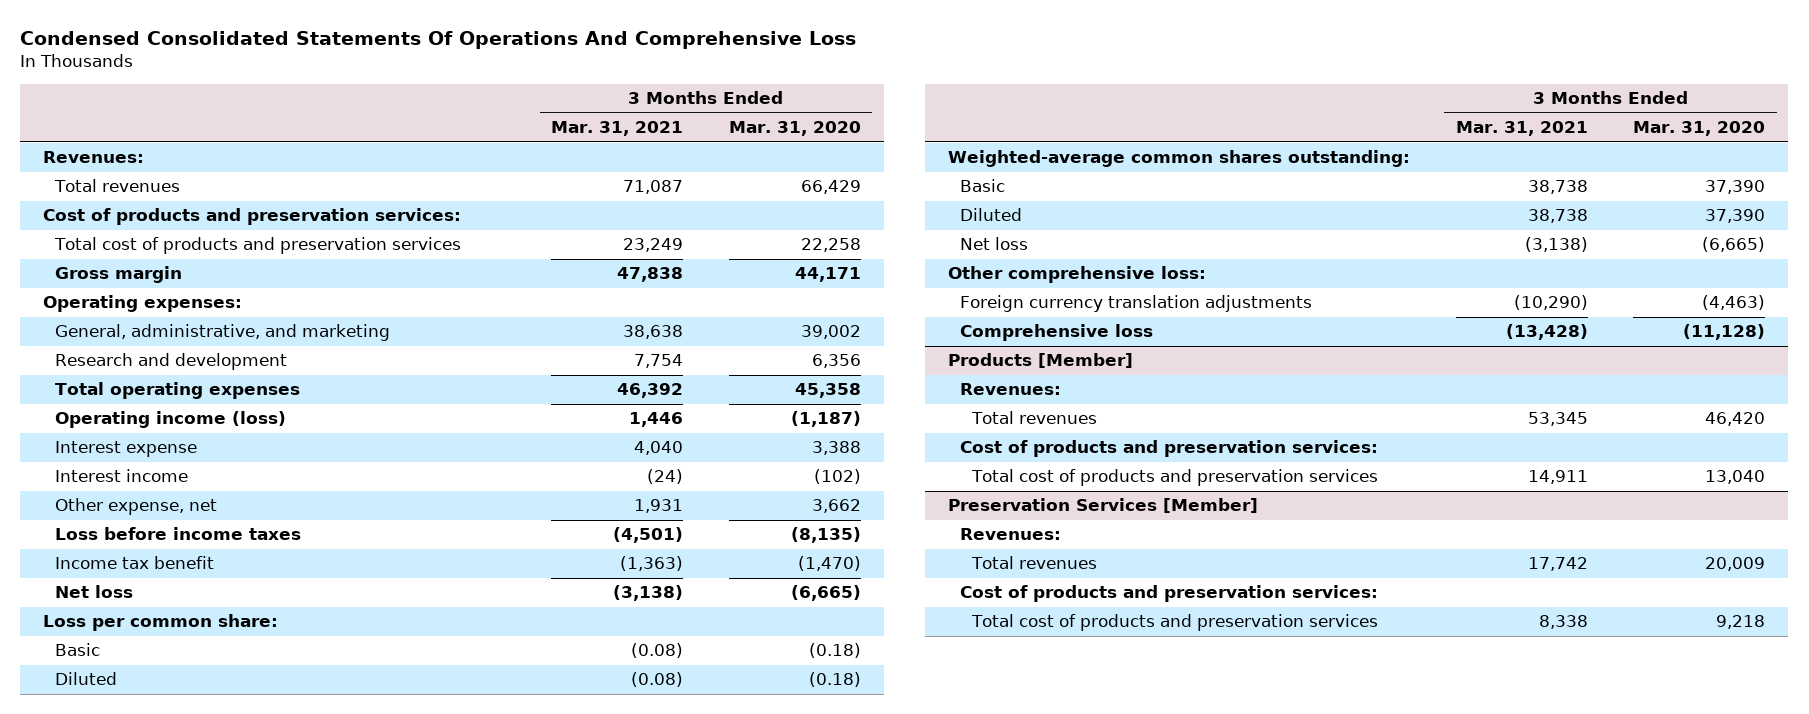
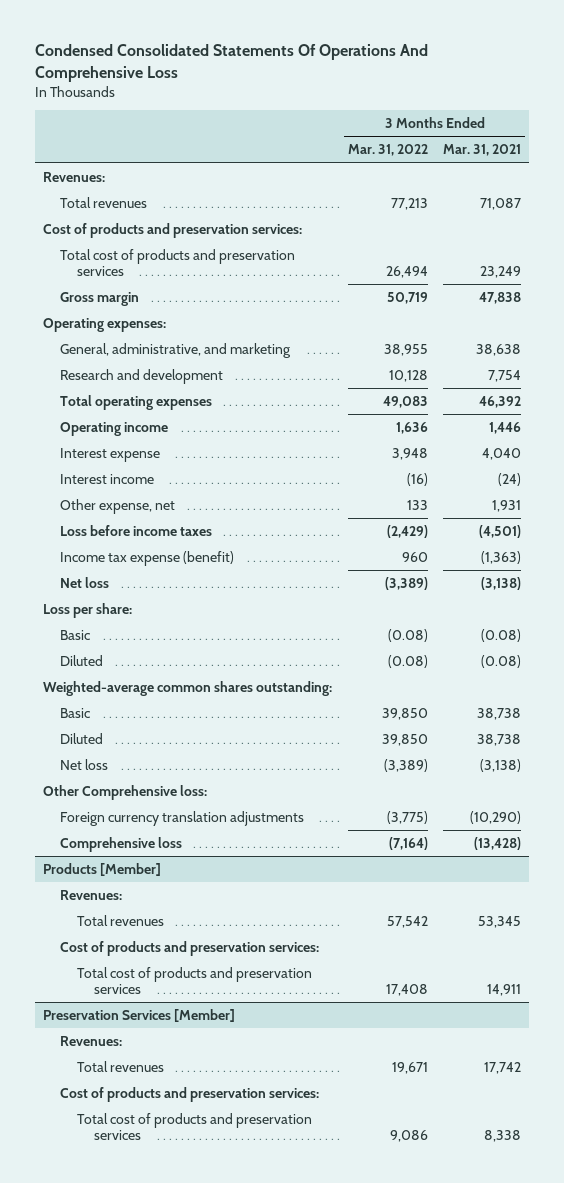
[728,121,861,137] Mar. 31, 2020 -> none
none -> [347,144,428,157] Mar. 31, 2022
[55,411,287,429] Operating income (loss) -> [59,421,168,436] Operating income
[55,556,215,570] Income tax benefit -> [59,550,234,566] Income tax expense (benefit)
[43,614,279,632] Loss per common share: -> [42,602,132,618] Loss per share:
[947,266,1206,284] Other comprehensive loss: -> [42,784,207,800] Other Comprehensive loss:

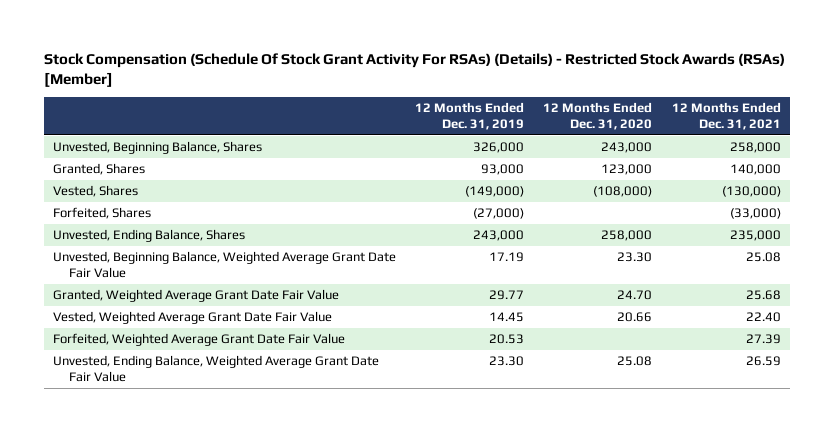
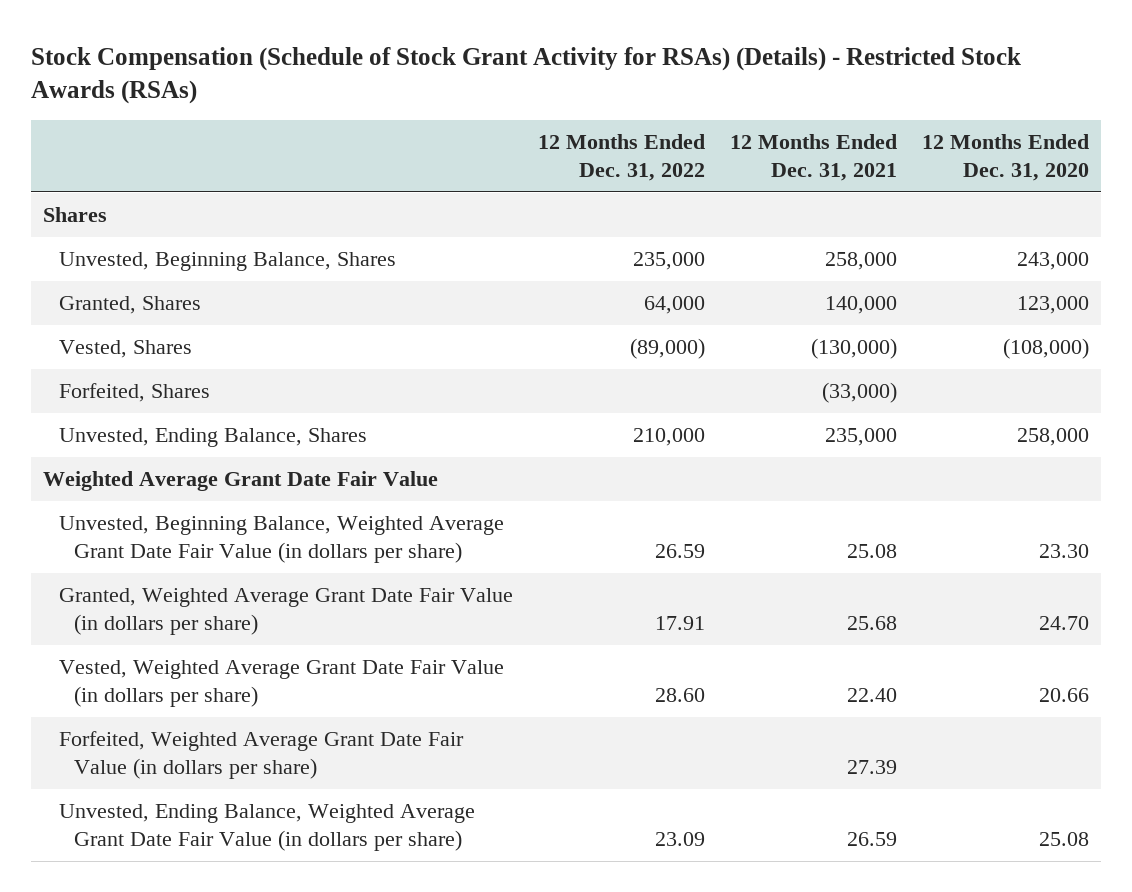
[43,52,785,87] Stock Compensation (Schedule Of Stock Grant Activity For RSAs) (Details) - Restricted Stock Awards (RSAs) [Member] -> [30,46,1021,105] Stock Compensation (Schedule of Stock Grant Activity for RSAs) (Details) - Restricted Stock Awards (RSAs)
[415,101,525,131] 12 Months Ended Dec. 31, 2019 -> none
none -> [537,134,705,181] 12 Months Ended Dec. 31, 2022
none -> [43,207,108,223] Shares
none -> [43,471,439,492] Weighted Average Grant Date Fair Value
[53,251,397,279] Unvested, Beginning Balance, Weighted Average Grant Date Fair Value -> [58,516,504,563] Unvested, Beginning Balance, Weighted Average Grant Date Fair Value (in dollars per share)
[53,289,340,303] Granted, Weighted Average Grant Date Fair Value -> [58,588,513,635] Granted, Weighted Average Grant Date Fair Value (in dollars per share)
[53,311,333,325] Vested, Weighted Average Grant Date Fair Value -> [58,660,504,707] Vested, Weighted Average Grant Date Fair Value (in dollars per share)
[53,333,346,347] Forfeited, Weighted Average Grant Date Fair Value -> [58,731,464,779] Forfeited, Weighted Average Grant Date Fair Value (in dollars per share)
[53,355,380,383] Unvested, Ending Balance, Weighted Average Grant Date Fair Value -> [58,804,475,851] Unvested, Ending Balance, Weighted Average Grant Date Fair Value (in dollars per share)

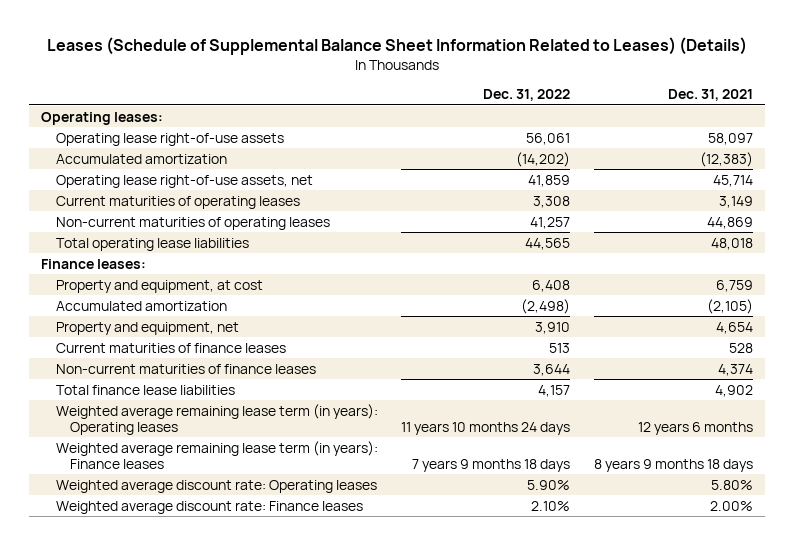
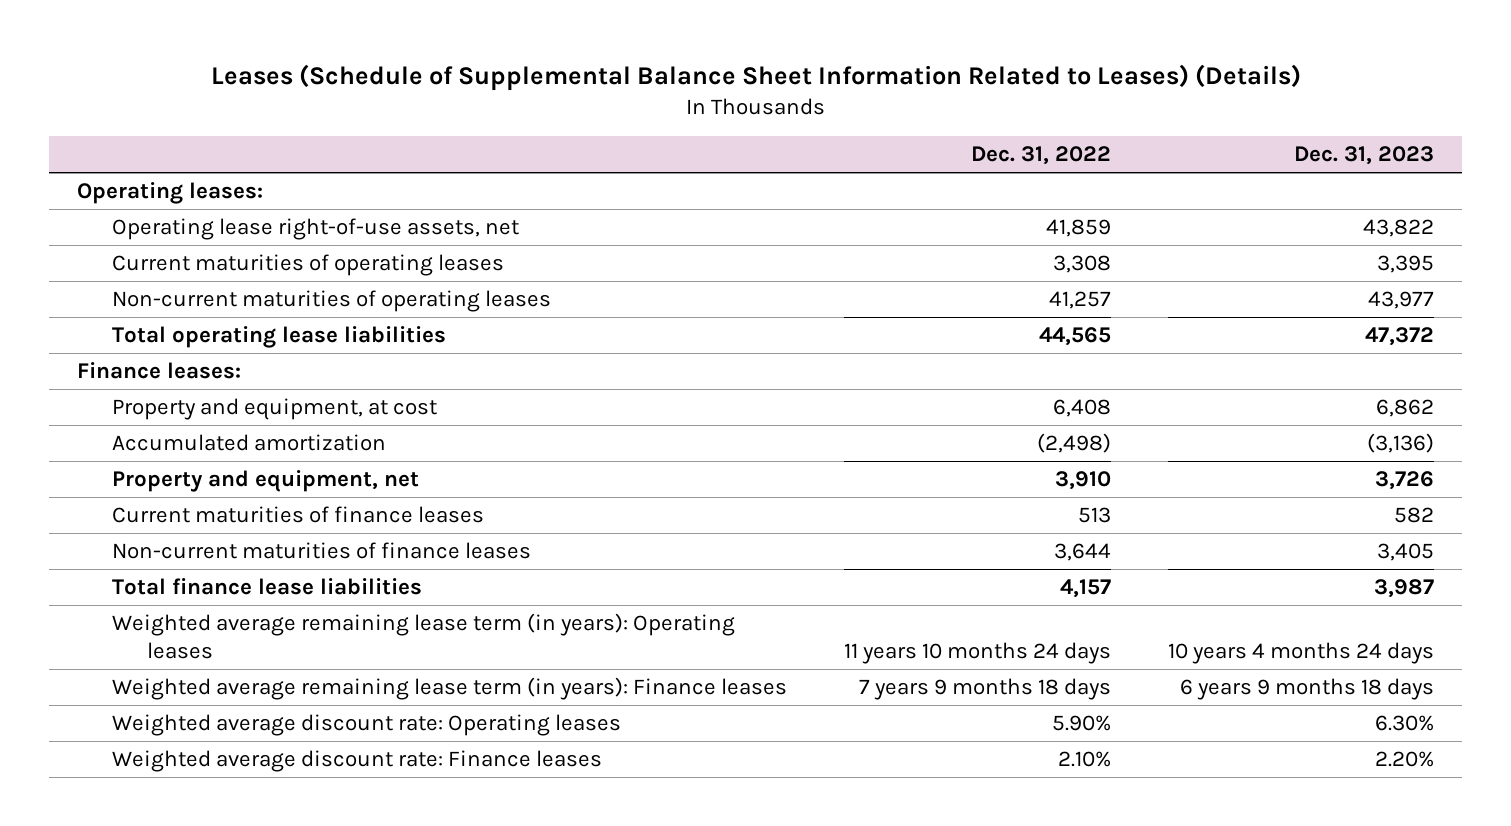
[668,89,754,102] Dec. 31, 2021 -> none
none -> [1293,146,1434,166] Dec. 31, 2023
[55,132,284,146] Operating lease right-of-use assets -> none
[55,153,227,164] Accumulated amortization -> none

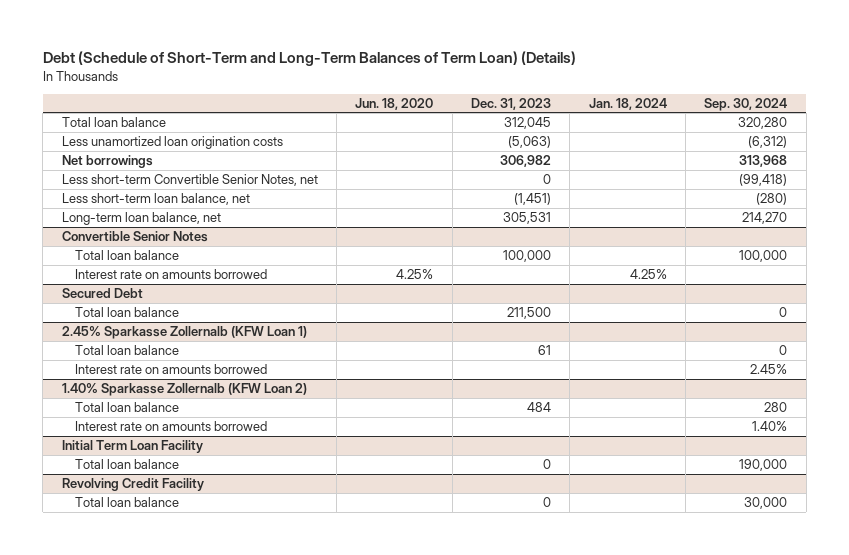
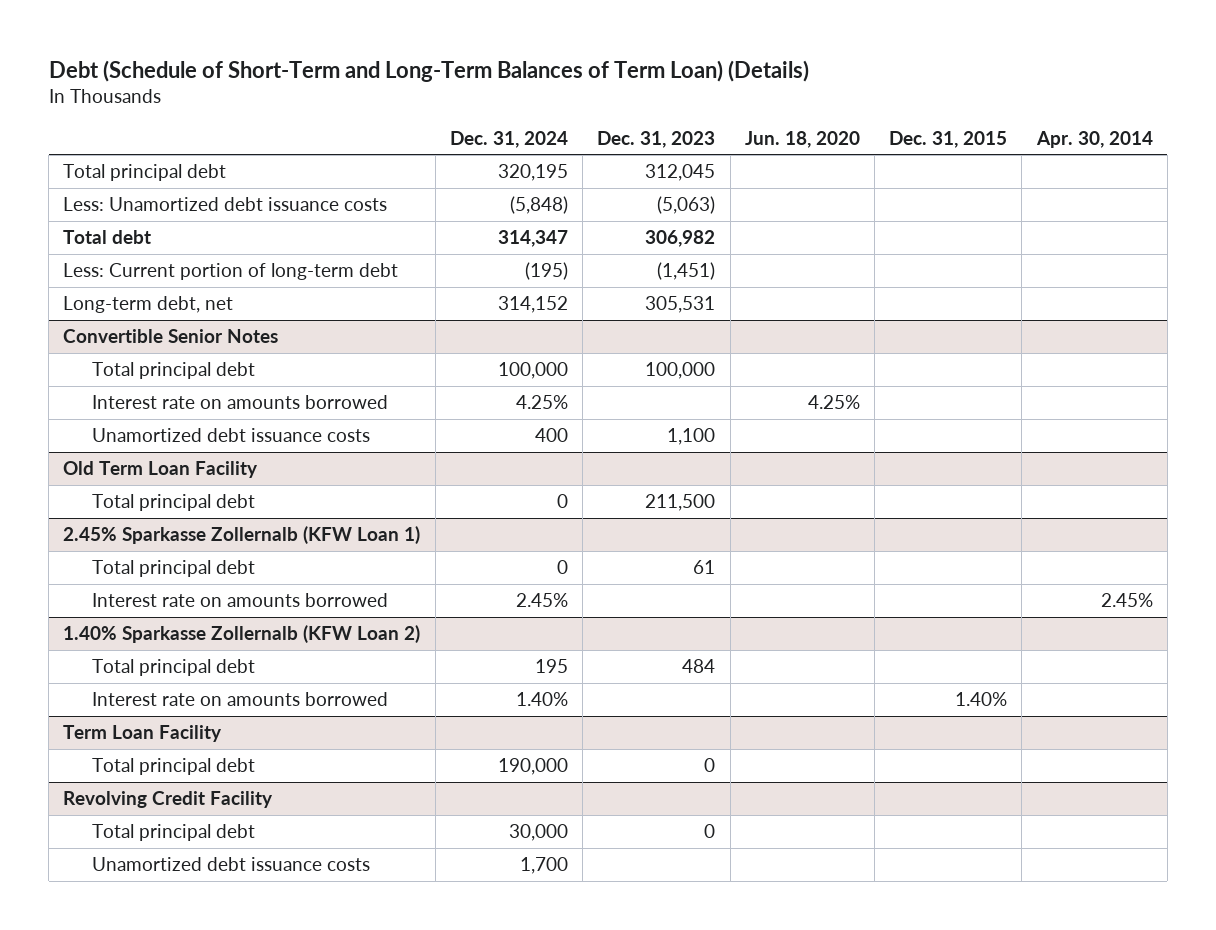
[588,97,667,110] Jan. 18, 2024 -> none
[704,97,788,111] Sep. 30, 2024 -> none
none -> [449,130,568,148] Dec. 31, 2024
none -> [889,130,1008,148] Dec. 31, 2015
none -> [1035,130,1153,148] Apr. 30, 2014
[61,174,318,187] Less short-term Convertible Senior Notes, net -> none
[61,117,166,128] Total loan balance -> [63,164,227,182] Total principal debt
[61,136,283,150] Less unamortized loan origination costs -> [63,197,388,212] Less: Unamortized debt issuance costs
[61,155,153,169] Net borrowings -> [63,230,152,245] Total debt
[61,193,250,206] Less short-term loan balance, net -> [63,263,399,281] Less: Current portion of long-term debt
[61,212,221,226] Long-term loan balance, net -> [63,296,234,314] Long-term debt, net
[75,250,180,261] Total loan balance -> [91,362,255,380] Total principal debt
none -> [91,428,370,443] Unamortized debt issuance costs
[61,288,143,299] Secured Debt -> [63,461,259,479] Old Term Loan Facility
[75,307,180,318] Total loan balance -> [91,494,255,512] Total principal debt
[75,345,180,356] Total loan balance -> [91,560,255,578] Total principal debt
[75,402,180,413] Total loan balance -> [91,659,255,677] Total principal debt
[61,440,203,454] Initial Term Loan Facility -> [63,725,223,743] Term Loan Facility
[75,459,180,470] Total loan balance -> [91,758,255,776] Total principal debt
[75,497,180,508] Total loan balance -> [91,824,255,842] Total principal debt
none -> [91,857,370,872] Unamortized debt issuance costs

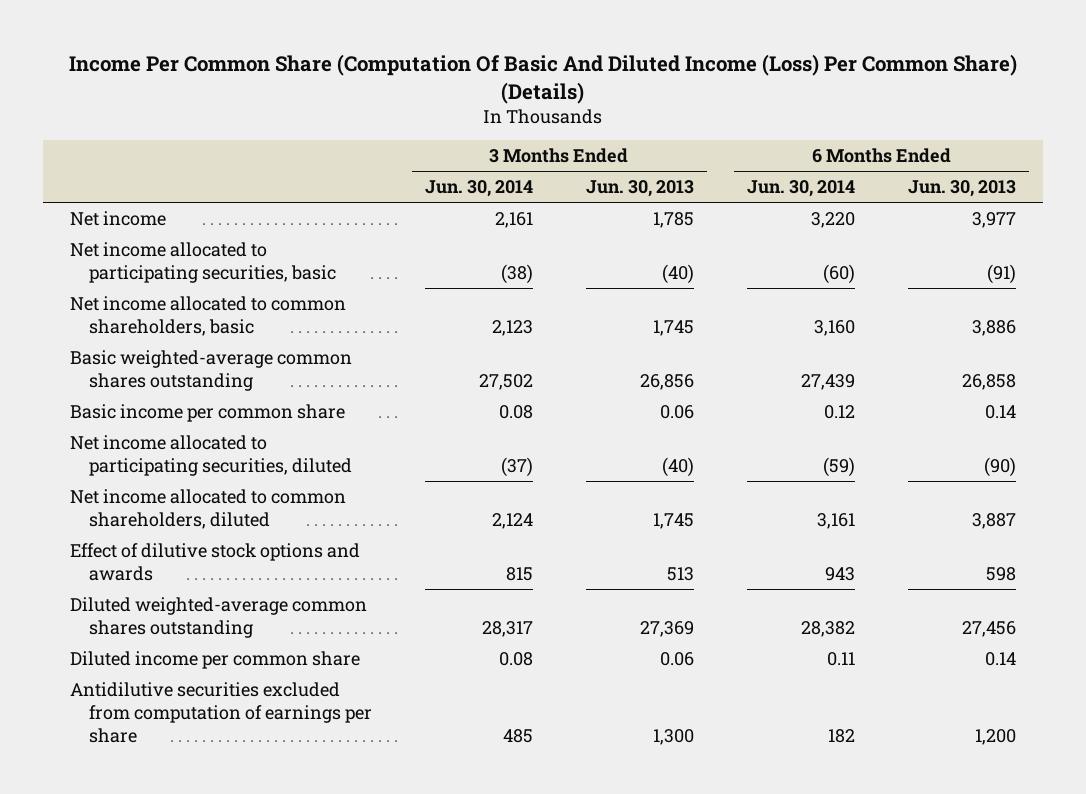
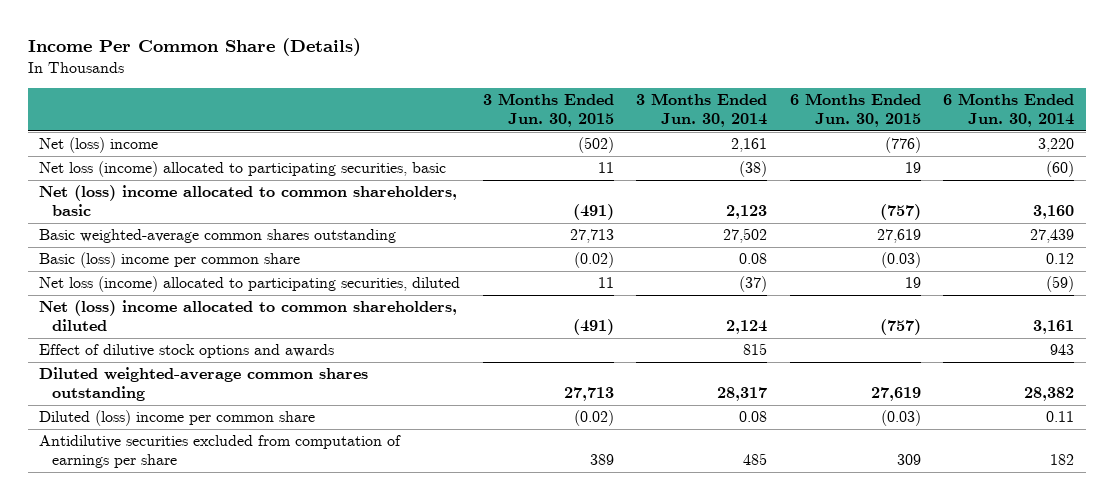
[68,53,1017,104] Income Per Common Share (Computation Of Basic And Diluted Income (Loss) Per Common Share) (Details) -> [28,38,362,57] Income Per Common Share (Details)
[585,180,694,198] Jun. 30, 2013 -> none
[908,180,1017,198] Jun. 30, 2013 -> none
none -> [482,93,614,127] 3 Months Ended Jun. 30, 2015
none -> [789,93,921,127] 6 Months Ended Jun. 30, 2015
[69,210,166,226] Net income -> [39,137,159,154] Net (loss) income
[69,241,336,284] Net income allocated to participating securities, basic -> [39,161,447,178] Net loss (income) allocated to participating securities, basic
[69,295,346,337] Net income allocated to common shareholders, basic -> [39,185,458,216] Net (loss) income allocated to common shareholders, basic
[69,403,345,422] Basic income per common share -> [39,252,301,269] Basic (loss) income per common share
[69,434,352,477] Net income allocated to participating securities, diluted -> [39,276,461,293] Net loss (income) allocated to participating securities, diluted
[69,488,346,530] Net income allocated to common shareholders, diluted -> [39,300,458,331] Net (loss) income allocated to common shareholders, diluted
[69,650,360,669] Diluted income per common share -> [39,410,316,427] Diluted (loss) income per common share

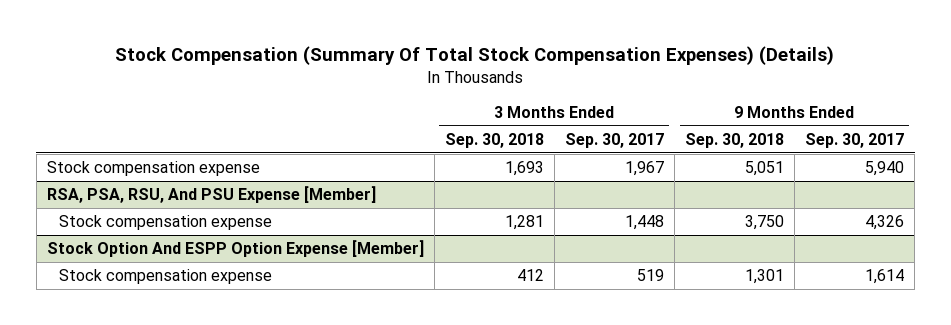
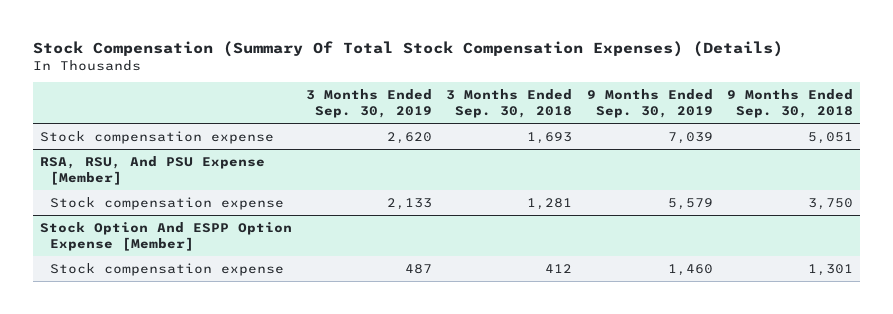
[564,133,664,149] Sep. 30, 2017 -> none
[804,133,904,149] Sep. 30, 2017 -> none
none -> [306,89,433,118] 3 Months Ended Sep. 30, 2019
none -> [586,89,713,118] 9 Months Ended Sep. 30, 2019
[46,186,376,204] RSA, PSA, RSU, And PSU Expense [Member] -> [40,156,266,185] RSA, RSU, And PSU Expense [Member]

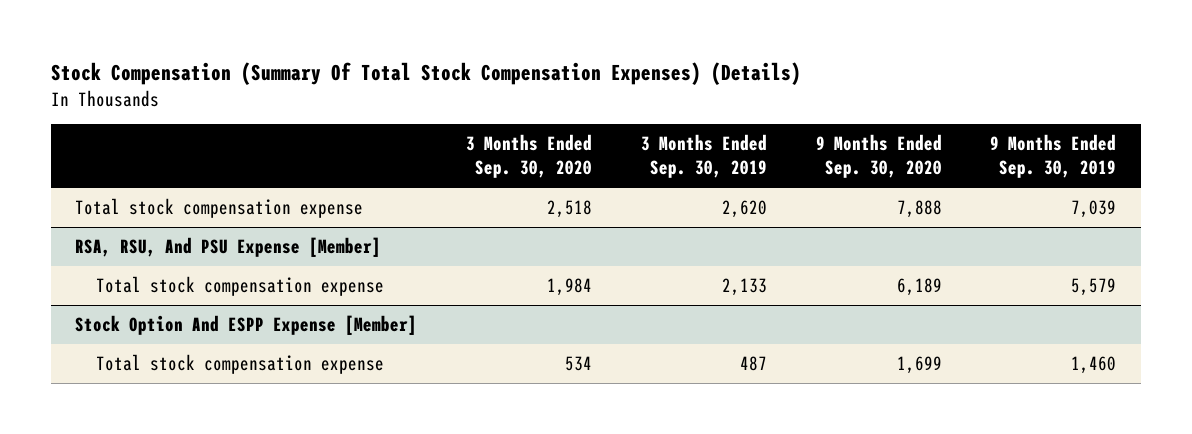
[446,89,573,118] 3 Months Ended Sep. 30, 2018 -> none
[726,89,853,118] 9 Months Ended Sep. 30, 2018 -> none
none -> [466,134,593,179] 3 Months Ended Sep. 30, 2020
none -> [815,134,942,179] 9 Months Ended Sep. 30, 2020
[40,131,275,145] Stock compensation expense -> [75,197,364,218] Total stock compensation expense
[49,197,284,211] Stock compensation expense -> [95,275,384,296] Total stock compensation expense
[40,222,293,251] Stock Option And ESPP Option Expense [Member] -> [75,314,418,335] Stock Option And ESPP Expense [Member]
[49,263,284,277] Stock compensation expense -> [95,353,384,374] Total stock compensation expense

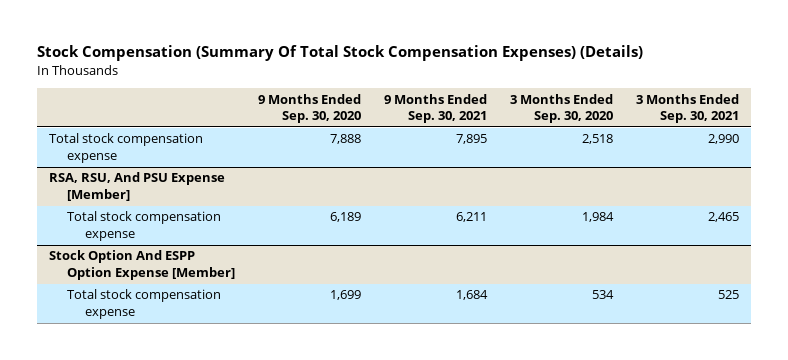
[640,134,767,179] 3 Months Ended Sep. 30, 2019 -> none
[990,134,1117,179] 9 Months Ended Sep. 30, 2019 -> none
none -> [384,93,488,124] 9 Months Ended Sep. 30, 2021
none -> [636,93,740,124] 3 Months Ended Sep. 30, 2021
[75,314,418,335] Stock Option And ESPP Expense [Member] -> [48,250,236,281] Stock Option And ESPP Option Expense [Member]

